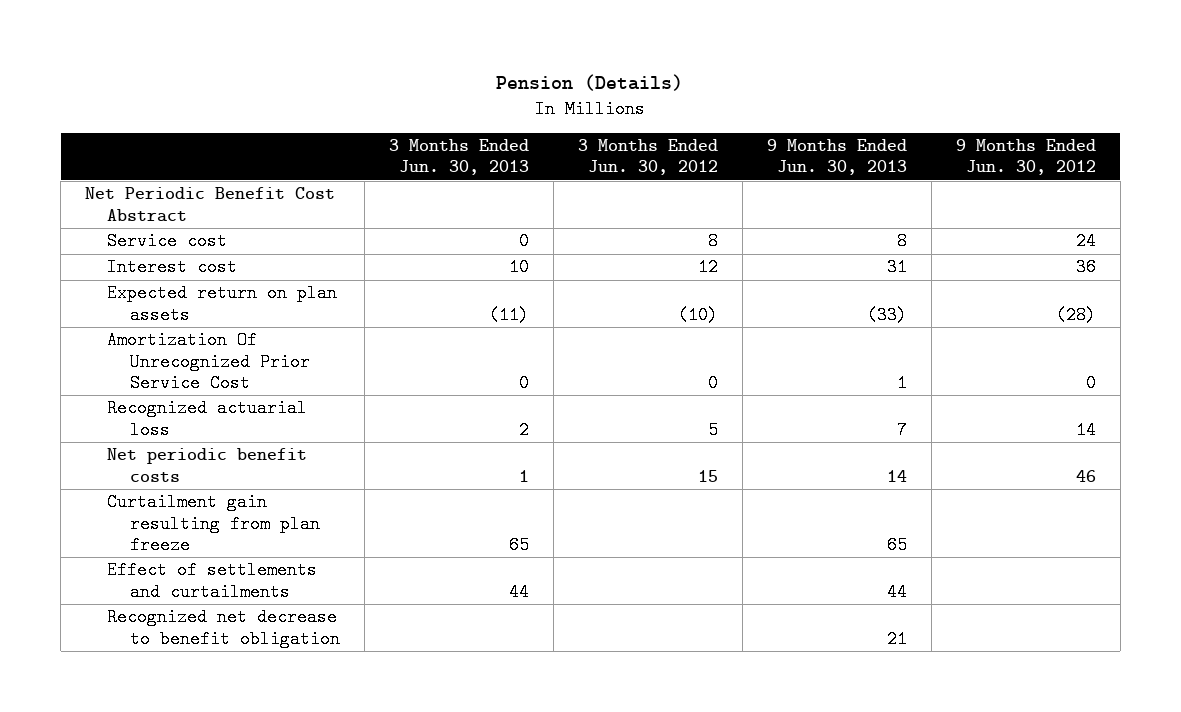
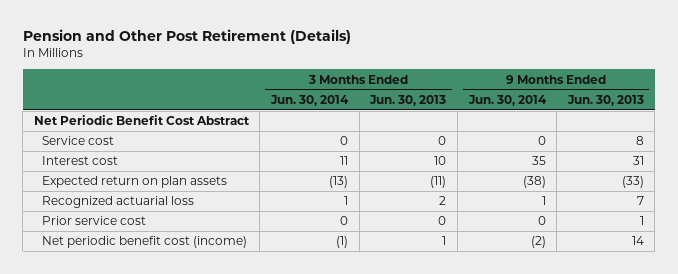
[496,74,684,92] Pension (Details) -> [22,29,351,45] Pension and Other Post Retirement (Details)
[577,139,718,176] 3 Months Ended Jun. 30, 2012 -> none
[955,139,1096,176] 9 Months Ended Jun. 30, 2012 -> none
none -> [270,94,350,106] Jun. 30, 2014
none -> [467,94,547,106] Jun. 30, 2014
[107,331,310,393] Amortization Of Unrecognized Prior Service Cost -> none
[107,493,320,555] Curtailment gain resulting from plan freeze -> none
[107,561,318,601] Effect of settlements and curtailments -> none
[107,608,340,648] Recognized net decrease to benefit obligation -> none
none -> [42,216,147,226] Prior service cost
[107,448,308,482] Net periodic benefit costs -> [42,236,248,249] Net periodic benefit cost (income)

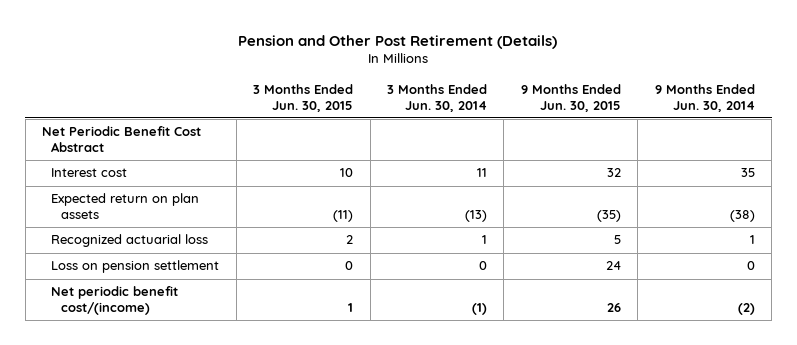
[369,94,447,106] Jun. 30, 2013 -> none
[566,94,644,106] Jun. 30, 2013 -> none
none -> [253,84,354,112] 3 Months Ended Jun. 30, 2015
none -> [520,84,621,112] 9 Months Ended Jun. 30, 2015
[42,136,115,146] Service cost -> none
[42,216,147,226] Prior service cost -> none
none -> [51,260,220,274] Loss on pension settlement
[42,236,248,249] Net periodic benefit cost (income) -> [51,286,179,316] Net periodic benefit cost/(income)

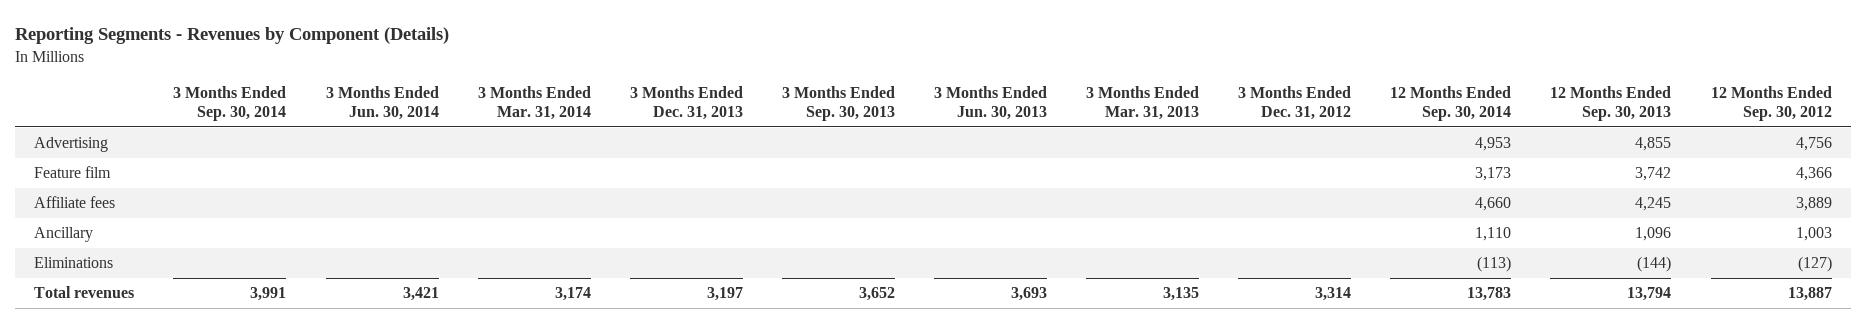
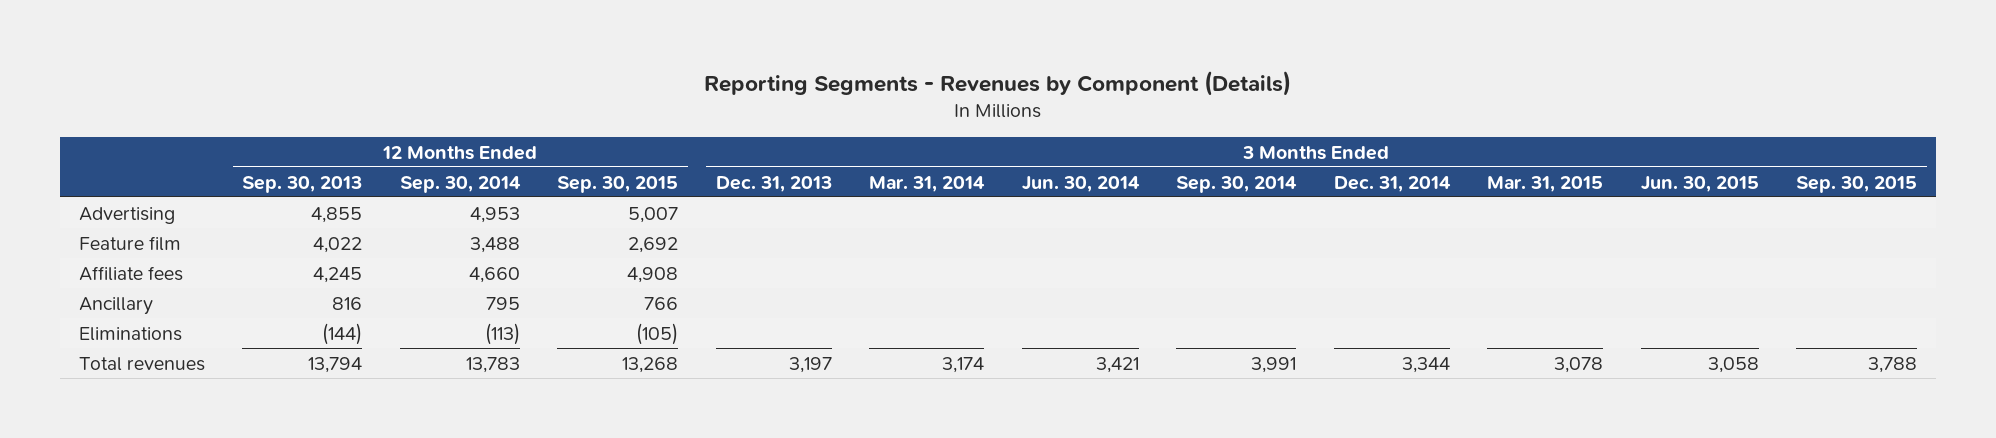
[781,86,895,121] 3 Months Ended Sep. 30, 2013 -> none
[934,86,1048,120] 3 Months Ended Jun. 30, 2013 -> none
[1086,86,1200,120] 3 Months Ended Mar. 31, 2013 -> none
[1238,86,1352,120] 3 Months Ended Dec. 31, 2012 -> none
[1710,86,1832,121] 12 Months Ended Sep. 30, 2012 -> none
none -> [557,175,679,193] Sep. 30, 2015
none -> [1333,175,1451,192] Dec. 31, 2014
none -> [1487,175,1604,192] Mar. 31, 2015
none -> [1640,175,1759,192] Jun. 30, 2015
none -> [1796,175,1918,193] Sep. 30, 2015
[1475,167,1512,182] 3,173 -> [469,236,520,253] 3,488
[1635,167,1672,182] 3,742 -> [313,236,363,253] 4,022
[1475,227,1512,242] 1,110 -> [485,296,520,310] 795
[1635,227,1672,242] 1,096 -> [332,296,363,310] 816

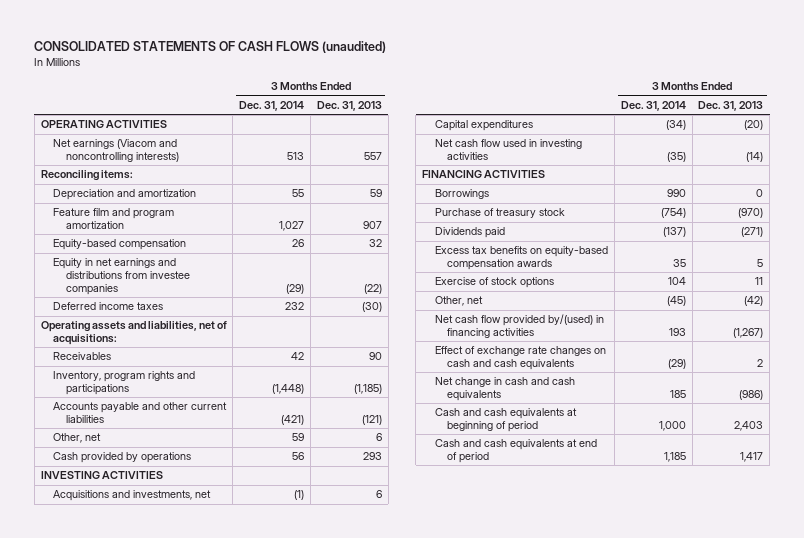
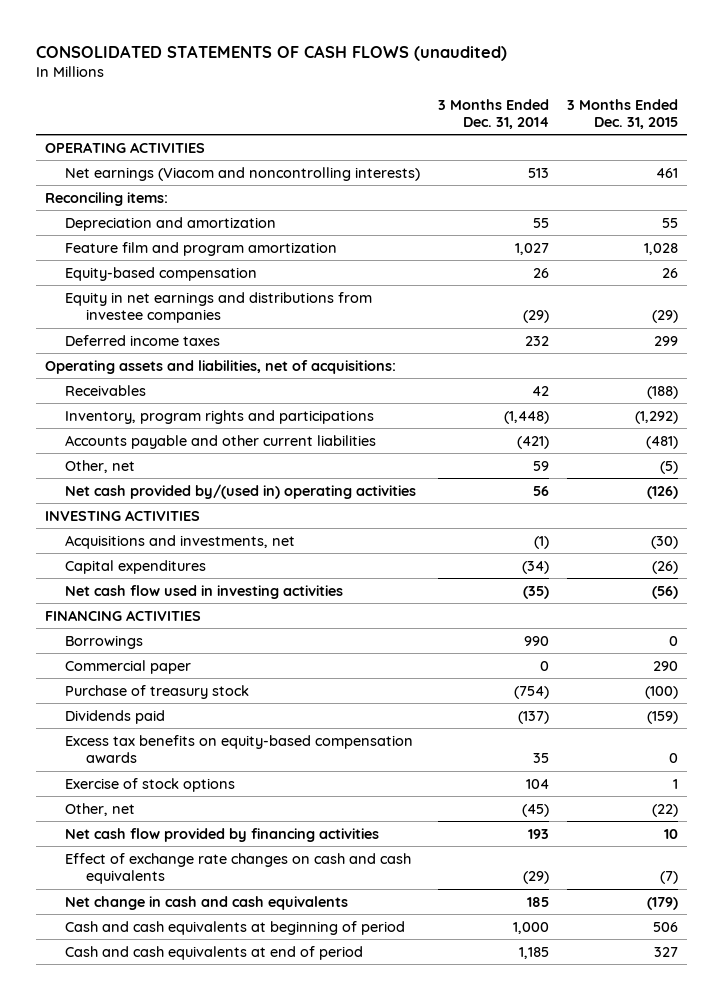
[316,101,382,112] Dec. 31, 2013 -> none
none -> [566,98,678,129] 3 Months Ended Dec. 31, 2015
[53,452,192,464] Cash provided by operations -> [65,483,417,499] Net cash provided by/(used in) operating activities
none -> [65,659,192,674] Commercial paper
[434,314,604,339] Net cash flow provided by/(used) in financing activities -> [65,827,380,842] Net cash flow provided by financing activities

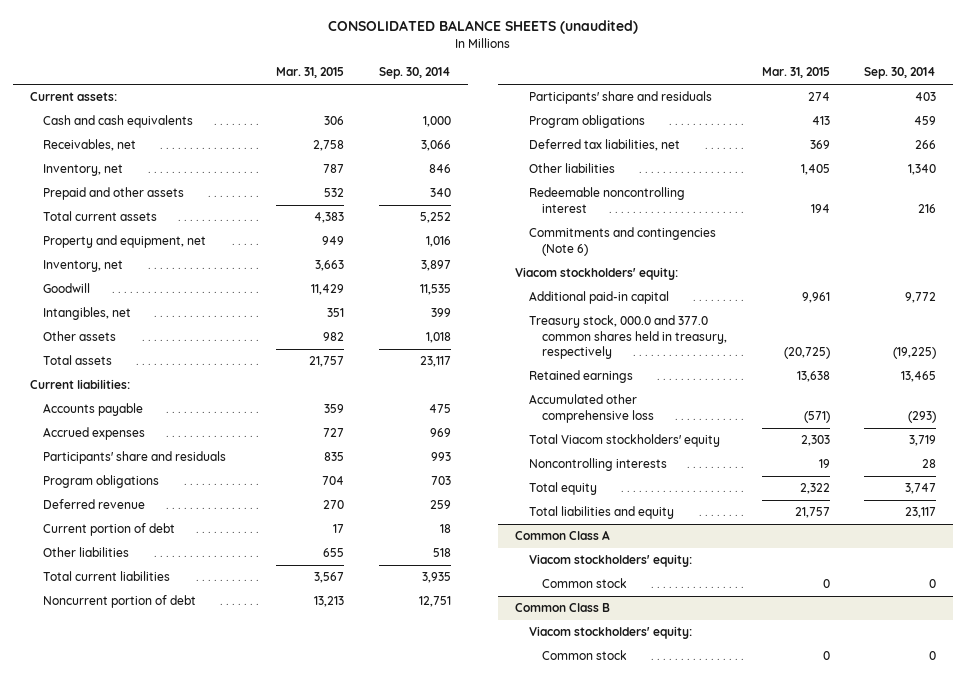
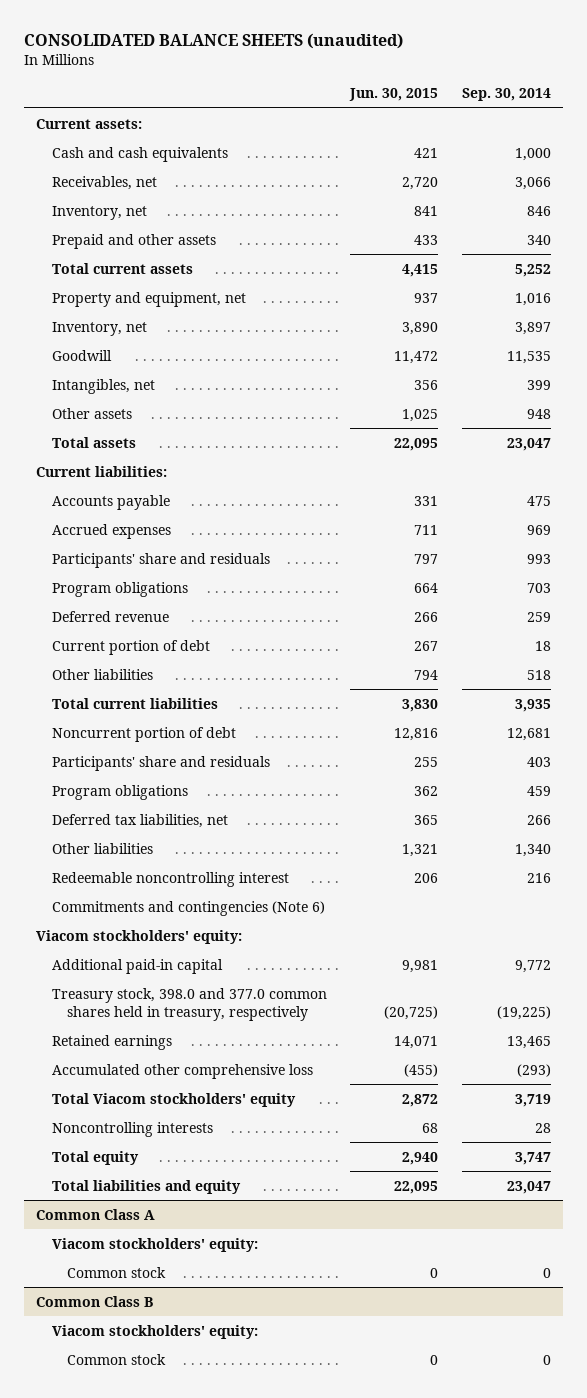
[276,67,345,79] Mar. 31, 2015 -> none
none -> [349,88,439,102] Jun. 30, 2015
[425,332,451,344] 1,018 -> [527,408,552,419] 948
[419,356,451,368] 23,117 -> [507,437,552,451] 23,047
[418,596,451,608] 12,751 -> [507,727,552,741] 12,681
[528,315,728,360] Treasury stock, 000.0 and 377.0 common shares held in treasury, respectively -> [51,987,327,1021] Treasury stock, 398.0 and 377.0 common shares held in treasury, respectively
[904,507,936,519] 23,117 -> [507,1180,552,1194] 23,047

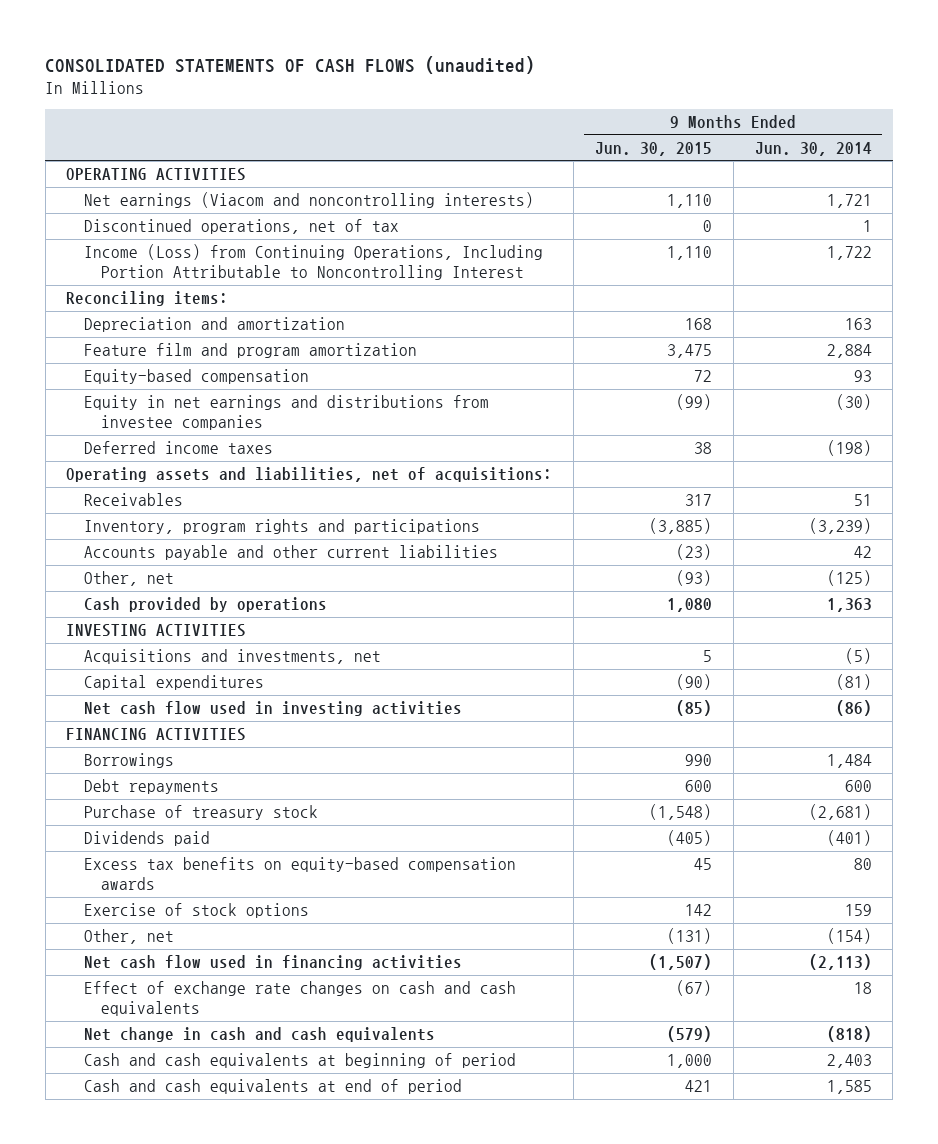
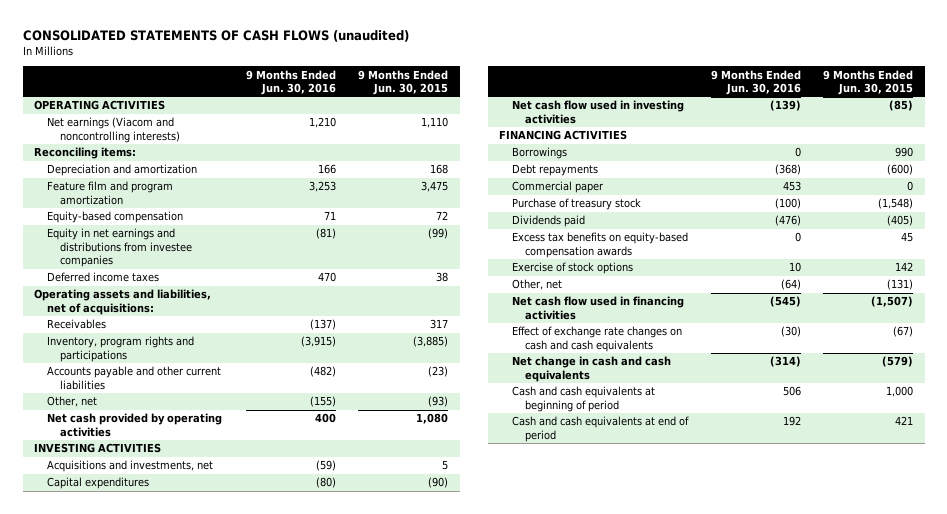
[754,141,872,156] Jun. 30, 2014 -> none
none -> [245,69,336,96] 9 Months Ended Jun. 30, 2016
[83,219,399,235] Discontinued operations, net of tax -> none
[83,244,543,281] Income (Loss) from Continuing Operations, Including Portion Attributable to Noncontrolling Interest -> none
[83,597,327,613] Cash provided by operations -> [46,413,222,437] Net cash provided by operating activities
[685,780,713,793] 600 -> [887,164,914,176] (600)
none -> [512,181,605,194] Commercial paper

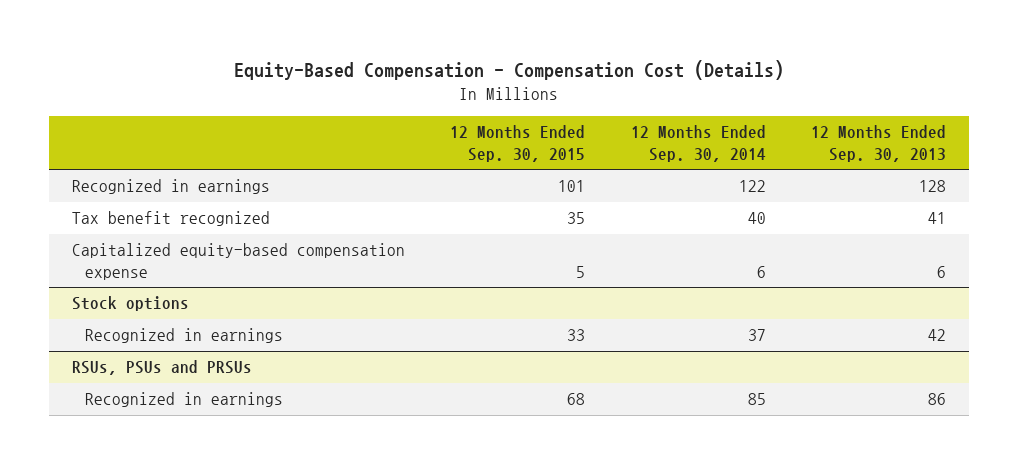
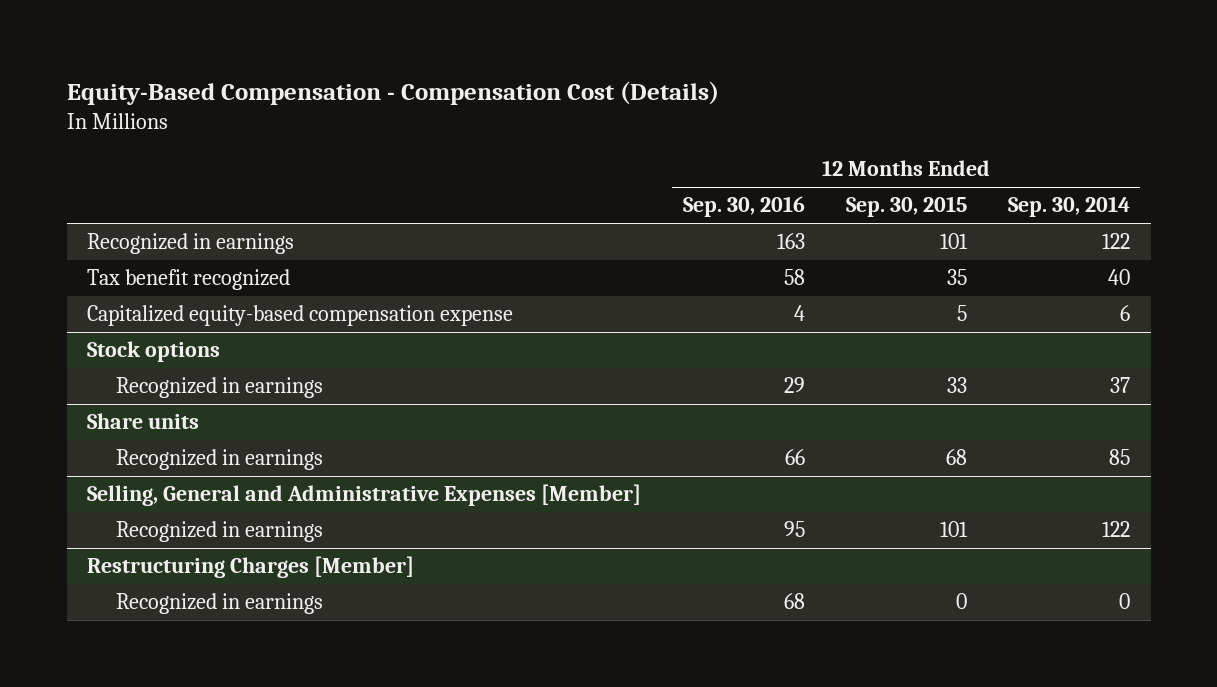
[811,125,947,163] 12 Months Ended Sep. 30, 2013 -> none
none -> [682,196,805,218] Sep. 30, 2016
[72,360,253,376] RSUs, PSUs and PRSUs -> [87,413,200,430] Share units
none -> [87,484,642,507] Selling, General and Administrative Expenses [Member]
none -> [115,521,323,543] Recognized in earnings
none -> [87,556,415,579] Restructuring Charges [Member]
none -> [115,593,323,615] Recognized in earnings

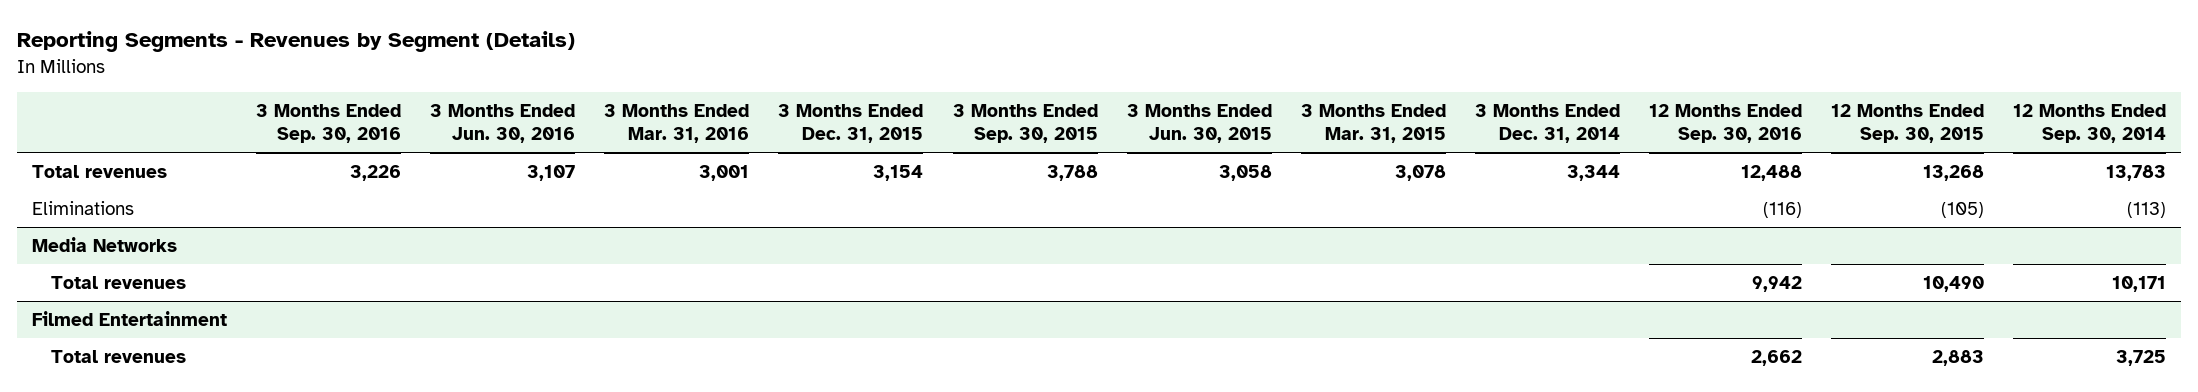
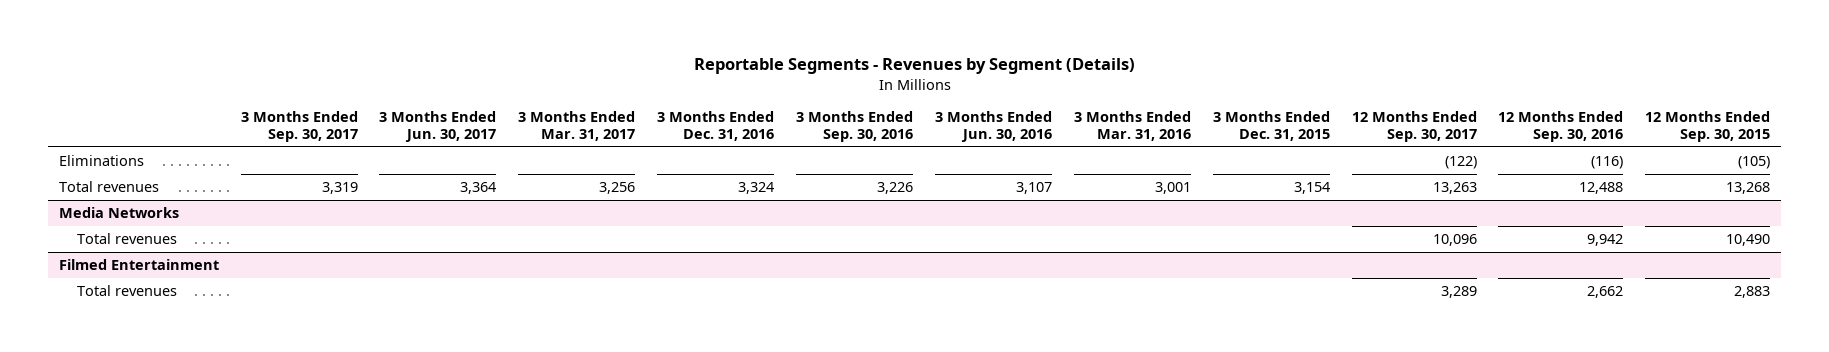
[17,31,576,53] Reporting Segments - Revenues by Segment (Details) -> [693,58,1135,75] Reportable Segments - Revenues by Segment (Details)
[952,104,1098,144] 3 Months Ended Sep. 30, 2015 -> none
[1126,104,1272,144] 3 Months Ended Jun. 30, 2015 -> none
[1300,104,1446,144] 3 Months Ended Mar. 31, 2015 -> none
[1474,104,1620,144] 3 Months Ended Dec. 31, 2014 -> none
[2013,104,2167,144] 12 Months Ended Sep. 30, 2014 -> none
none -> [240,111,358,143] 3 Months Ended Sep. 30, 2017
none -> [379,111,497,143] 3 Months Ended Jun. 30, 2017
none -> [518,111,636,142] 3 Months Ended Mar. 31, 2017
none -> [657,111,775,142] 3 Months Ended Dec. 31, 2016
none -> [1351,111,1477,143] 12 Months Ended Sep. 30, 2017
[31,165,167,179] Total revenues -> [58,181,159,193] Total revenues

